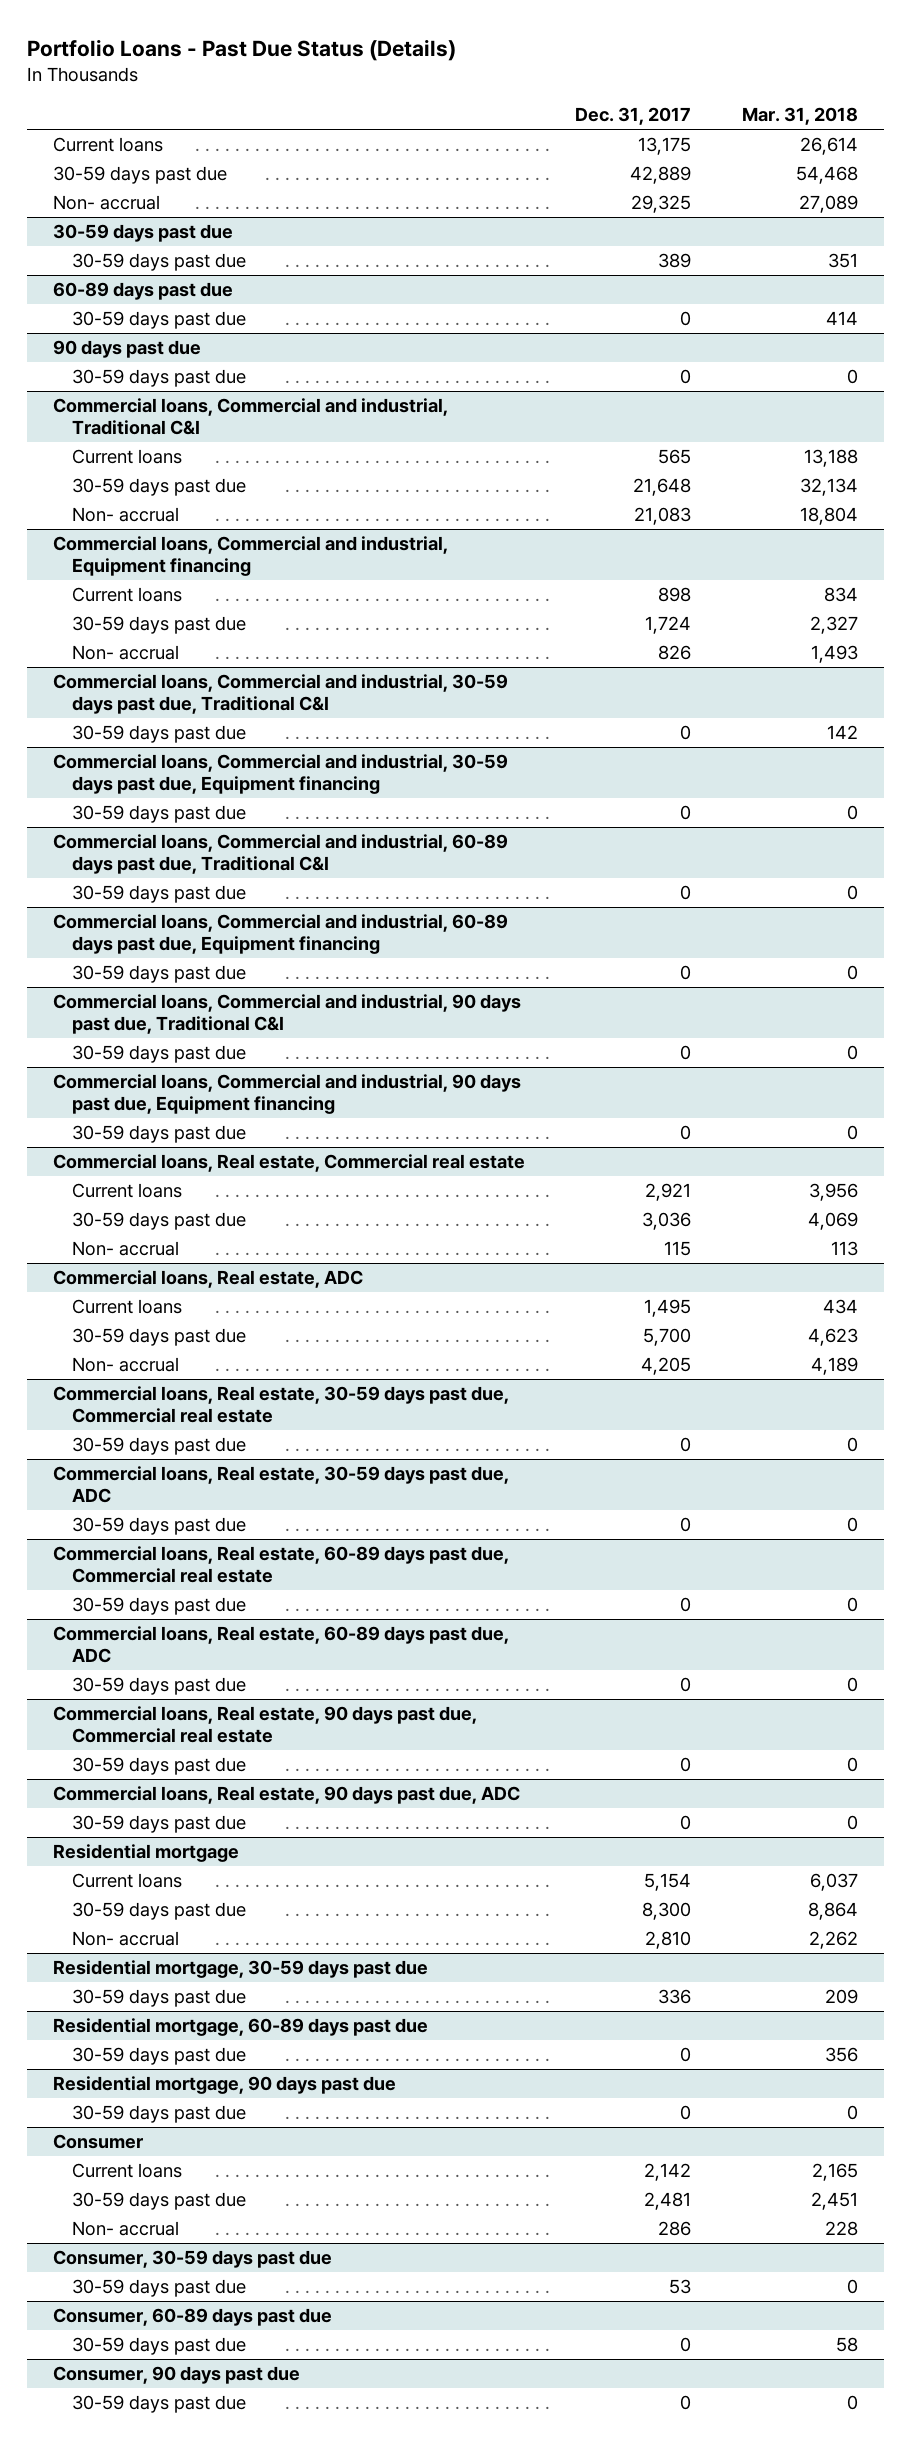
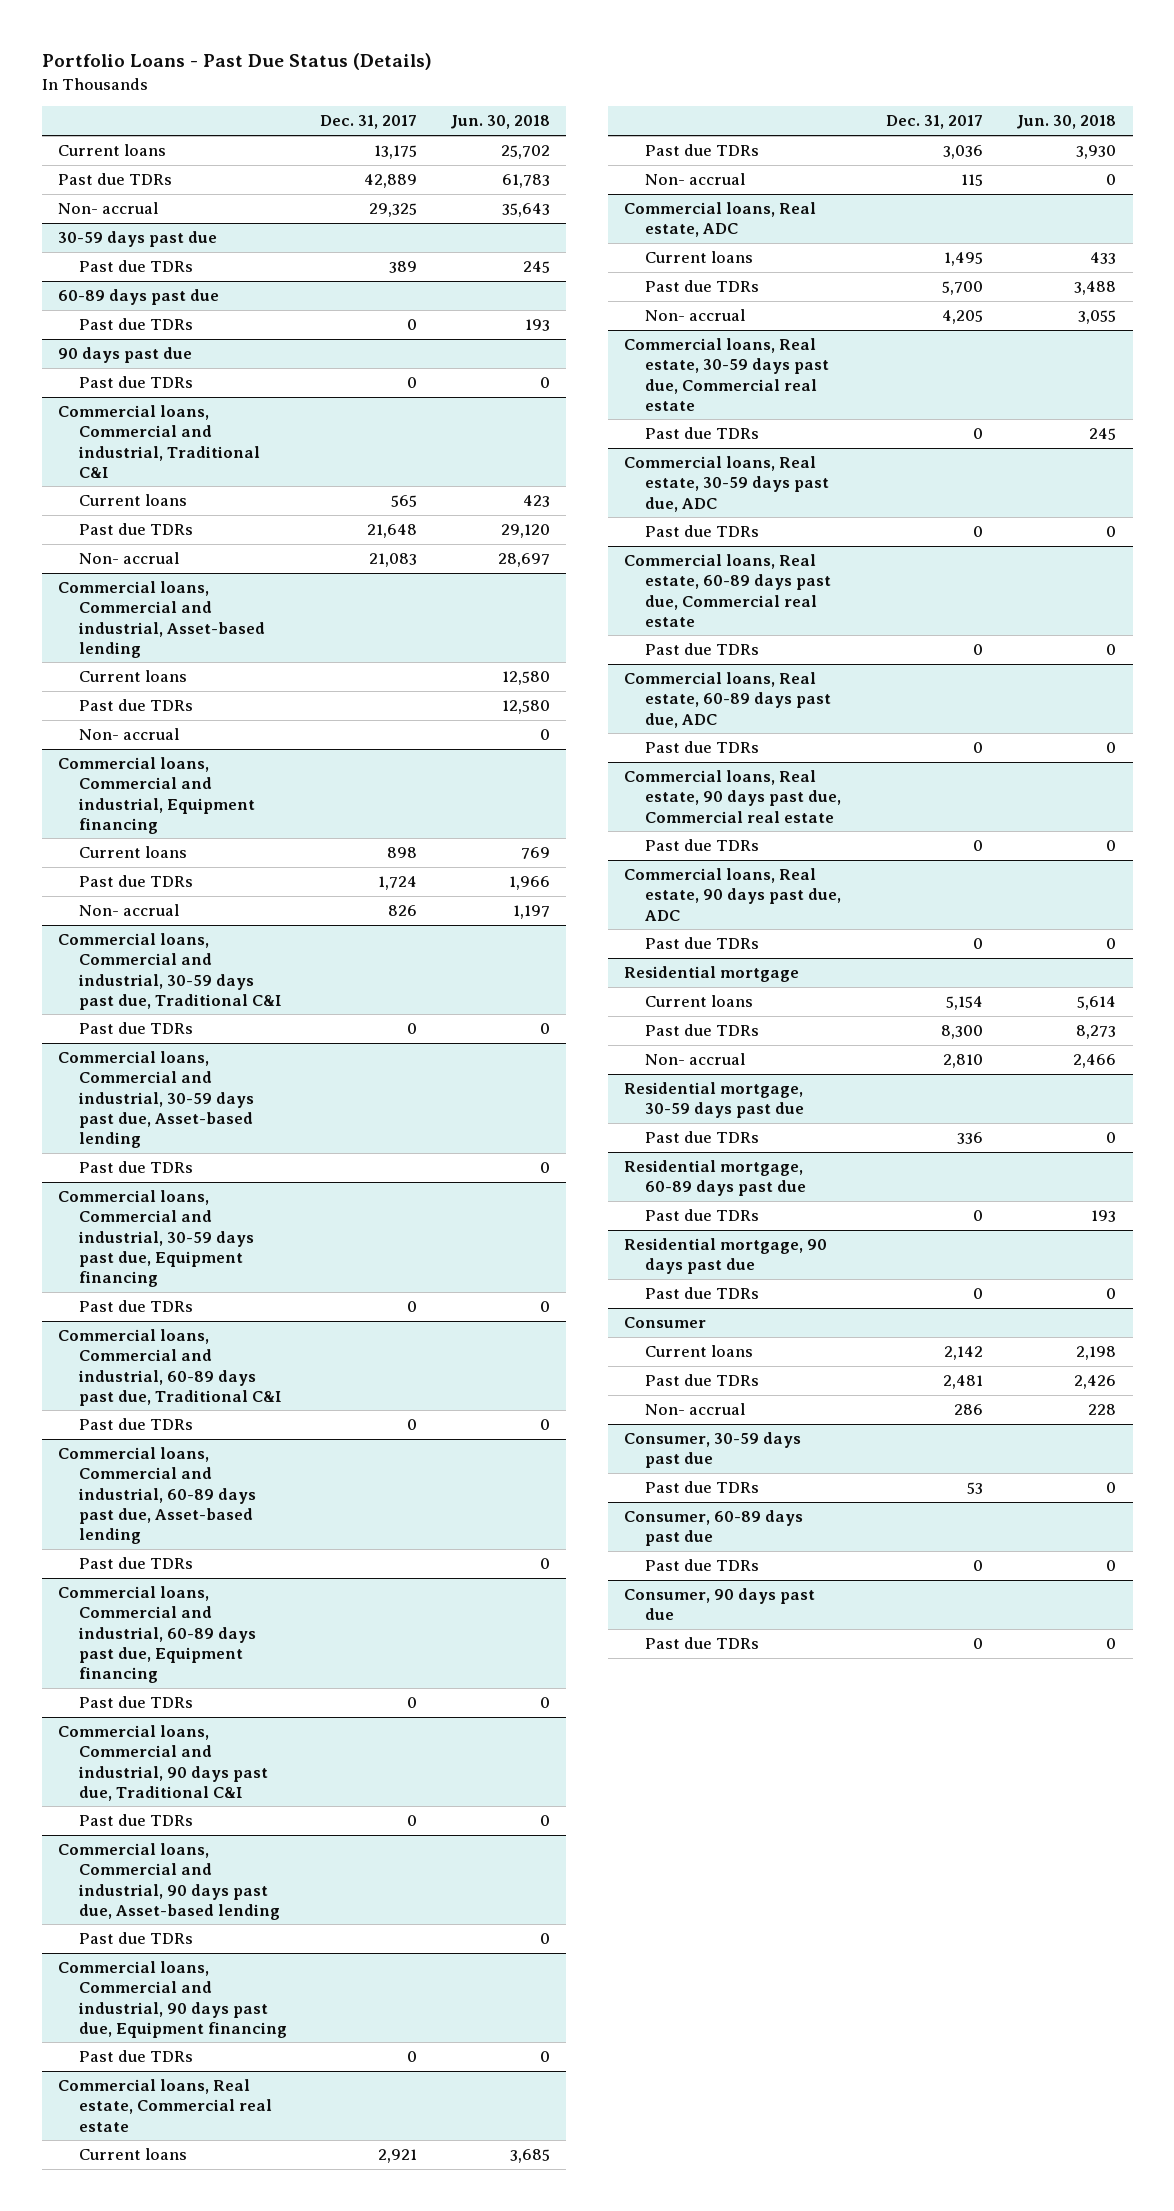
[742,106,859,125] Mar. 31, 2018 -> none
none -> [449,115,550,130] Jun. 30, 2018
[52,166,227,185] 30-59 days past due -> [58,173,173,186] Past due TDRs
[71,253,246,272] 30-59 days past due -> [78,260,193,273] Past due TDRs
[71,311,246,330] 30-59 days past due -> [78,318,193,331] Past due TDRs
[71,369,246,388] 30-59 days past due -> [78,376,193,389] Past due TDRs
[71,478,246,497] 30-59 days past due -> [78,523,193,536] Past due TDRs
none -> [58,581,265,658] Commercial loans, Commercial and industrial, Asset-based lending
none -> [78,670,187,683] Current loans
none -> [78,699,193,712] Past due TDRs
none -> [78,728,179,741] Non- accrual
[71,616,246,635] 30-59 days past due -> [78,875,193,888] Past due TDRs
[71,725,246,744] 30-59 days past due -> [78,1022,193,1035] Past due TDRs
none -> [58,1051,254,1149] Commercial loans, Commercial and industrial, 30-59 days past due, Asset-based lending
none -> [78,1161,193,1174] Past due TDRs
[71,805,246,824] 30-59 days past due -> [78,1300,193,1313] Past due TDRs
[71,885,246,904] 30-59 days past due -> [78,1418,193,1431] Past due TDRs
none -> [58,1447,256,1545] Commercial loans, Commercial and industrial, 60-89 days past due, Asset-based lending
none -> [78,1557,193,1570] Past due TDRs
[71,965,246,984] 30-59 days past due -> [78,1696,193,1709] Past due TDRs
[71,1045,246,1064] 30-59 days past due -> [78,1814,193,1827] Past due TDRs
none -> [58,1843,280,1920] Commercial loans, Commercial and industrial, 90 days past due, Asset-based lending
none -> [78,1932,193,1945] Past due TDRs
[71,1125,246,1144] 30-59 days past due -> [78,2050,193,2063] Past due TDRs
[71,1212,246,1231] 30-59 days past due -> [645,144,760,157] Past due TDRs
[71,1328,246,1347] 30-59 days past due -> [645,280,760,293] Past due TDRs
[71,1437,246,1456] 30-59 days past due -> [645,427,760,440] Past due TDRs
[71,1517,246,1536] 30-59 days past due -> [645,525,760,538] Past due TDRs
[71,1597,246,1616] 30-59 days past due -> [645,643,760,656] Past due TDRs
[71,1677,246,1696] 30-59 days past due -> [645,741,760,754] Past due TDRs
[71,1757,246,1776] 30-59 days past due -> [645,839,760,852] Past due TDRs
[71,1815,246,1834] 30-59 days past due -> [645,937,760,950] Past due TDRs
[71,1902,246,1921] 30-59 days past due -> [645,1024,760,1037] Past due TDRs
[71,1989,246,2008] 30-59 days past due -> [645,1131,760,1144] Past due TDRs
[71,2047,246,2066] 30-59 days past due -> [645,1209,760,1222] Past due TDRs
[71,2105,246,2124] 30-59 days past due -> [645,1287,760,1300] Past due TDRs
[71,2192,246,2211] 30-59 days past due -> [645,1374,760,1387] Past due TDRs
[71,2279,246,2298] 30-59 days past due -> [645,1481,760,1494] Past due TDRs
[71,2337,246,2356] 30-59 days past due -> [645,1559,760,1572] Past due TDRs
[71,2395,246,2414] 30-59 days past due -> [645,1637,760,1650] Past due TDRs

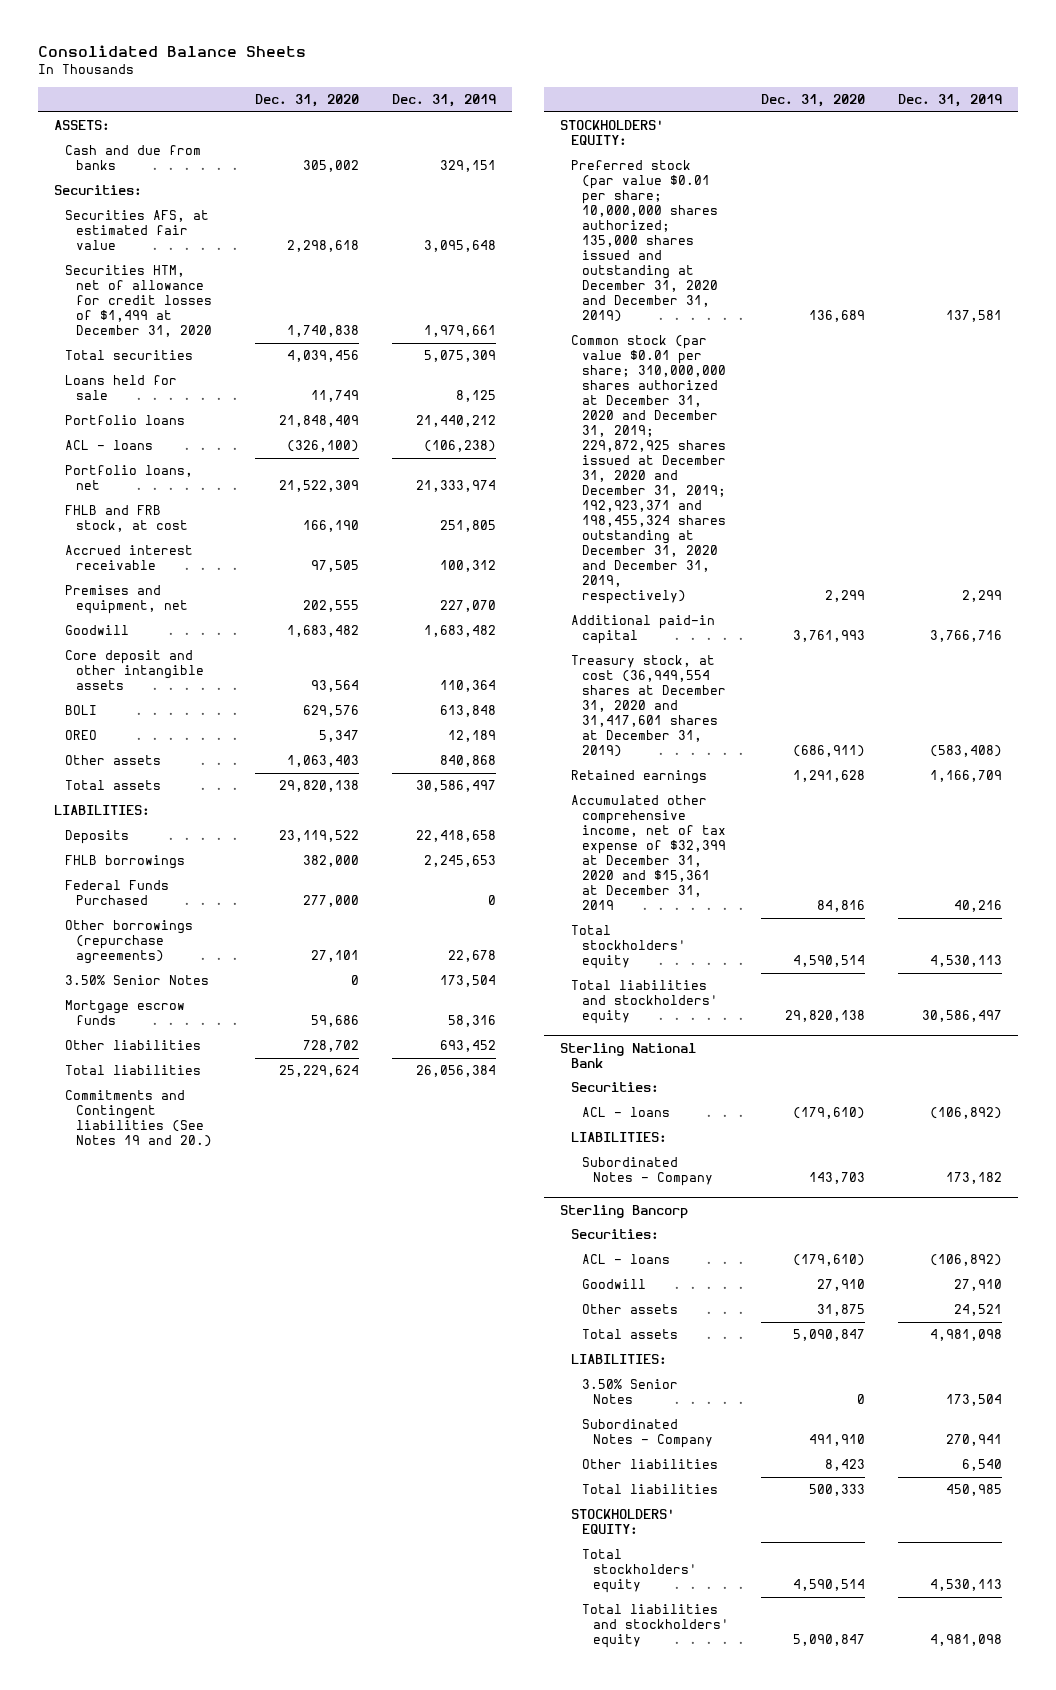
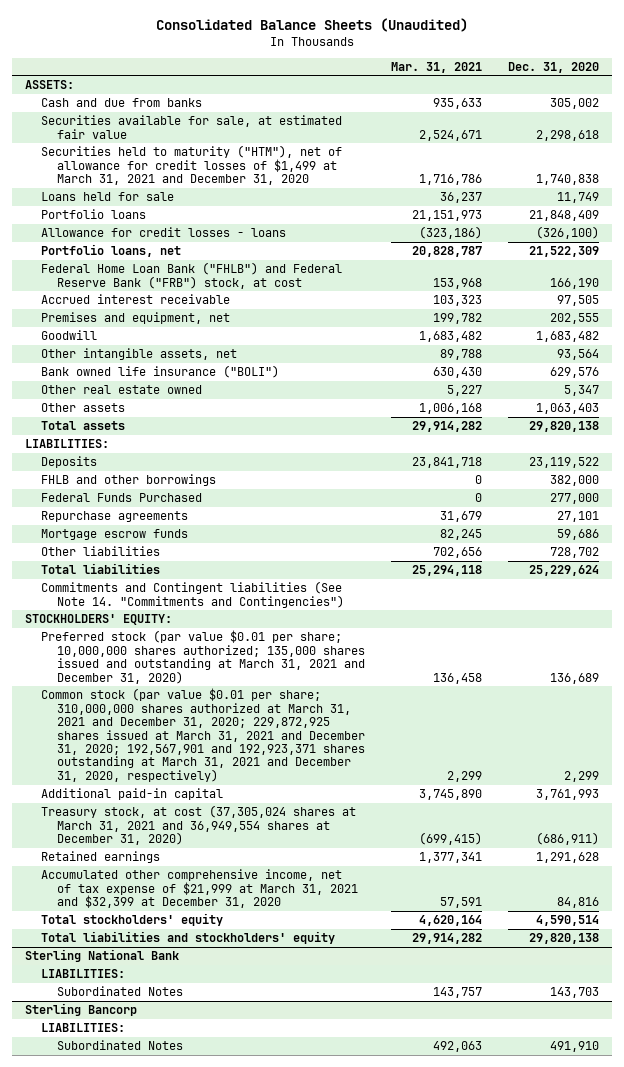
[37,45,306,58] Consolidated Balance Sheets -> [156,18,469,33] Consolidated Balance Sheets (Unaudited)
[391,94,496,108] Dec. 31, 2019 -> none
none -> [391,61,483,73] Mar. 31, 2021
[53,185,142,196] Securities: -> none
[64,350,193,361] Total securities -> none
[64,210,209,251] Securities AFS, at estimated fair value -> [41,115,343,139] Securities available for sale, at estimated fair value
[64,265,213,338] Securities HTM, net of allowance for credit losses of $1,499 at December 31, 2020 -> [41,145,343,186] Securities held to maturity ("HTM"), net of allowance for credit losses of $1,499 at March 31, 2021 and December 31, 2020
[64,440,153,451] ACL - loans -> [41,227,287,238] Allowance for credit losses - loans
[64,505,189,533] FHLB and FRB stock, at cost -> [41,262,343,289] Federal Home Loan Bank ("FHLB") and Federal Reserve Bank ("FRB") stock, at cost
[64,650,205,691] Core deposit and other intangible assets -> [41,348,238,361] Other intangible assets, net
[64,705,97,716] BOLI -> [41,365,280,379] Bank owned life insurance ("BOLI")
[64,730,97,741] OREO -> [41,385,203,395] Other real estate owned
[64,855,185,870] FHLB borrowings -> [41,474,217,487] FHLB and other borrowings
[64,975,209,986] 3.50% Senior Notes -> none
[64,920,193,965] Other borrowings (repurchase agreements) -> [41,511,189,523] Repurchase agreements
[64,1090,213,1148] Commitments and Contingent liabilities (See Notes 19 and 20.) -> [41,581,345,608] Commitments and Contingent liabilities (See Note 14. "Commitments and Contingencies")
[570,160,718,323] Preferred stock (par value $0.01 per share; 10,000,000 shares authorized; 135,000 shares issued and outstanding at December 31, 2020 and December 31, 2019) -> [41,630,366,684] Preferred stock (par value $0.01 per share; 10,000,000 shares authorized; 135,000 shares issued and outstanding at March 31, 2021 and December 31, 2020)
[570,335,726,605] Common stock (par value $0.01 per share; 310,000,000 shares authorized at December 31, 2020 and December 31, 2019; 229,872,925 shares issued at December 31, 2020 and December 31, 2019; 192,923,371 and 198,455,324 shares outstanding at December 31, 2020 and December 31, 2019, respectively) -> [41,688,366,782] Common stock (par value $0.01 per share; 310,000,000 shares authorized at March 31, 2021 and December 31, 2020; 229,872,925 shares issued at March 31, 2021 and December 31, 2020; 192,567,901 and 192,923,371 shares outstanding at March 31, 2021 and December 31, 2020, respectively)
[570,655,726,758] Treasury stock, at cost (36,949,554 shares at December 31, 2020 and 31,417,601 shares at December 31, 2019) -> [41,805,357,846] Treasury stock, at cost (37,305,024 shares at March 31, 2021 and 36,949,554 shares at December 31, 2020)
[570,795,726,911] Accumulated other comprehensive income, net of tax expense of $32,399 at December 31, 2020 and $15,361 at December 31, 2019 -> [41,869,359,909] Accumulated other comprehensive income, net of tax expense of $21,999 at March 31, 2021 and $32,399 at December 31, 2020
[570,1082,659,1093] Securities: -> none
[581,1107,670,1118] ACL - loans -> none
[581,1157,713,1187] Subordinated Notes - Company -> [57,986,184,997] Subordinated Notes
[570,1229,659,1240] Securities: -> none
[581,1254,670,1265] ACL - loans -> none
[581,1279,646,1290] Goodwill -> none
[581,1304,678,1315] Other assets -> none
[581,1329,678,1340] Total assets -> none
[581,1379,678,1405] 3.50% Senior Notes -> none
[581,1459,718,1470] Other liabilities -> none
[581,1484,718,1495] Total liabilities -> none
[570,1509,675,1535] STOCKHOLDERS' EQUITY: -> none
[581,1549,697,1594] Total stockholders' equity -> none
[581,1604,729,1649] Total liabilities and stockholders' equity -> none
[581,1419,713,1449] Subordinated Notes - Company -> [57,1040,184,1051] Subordinated Notes

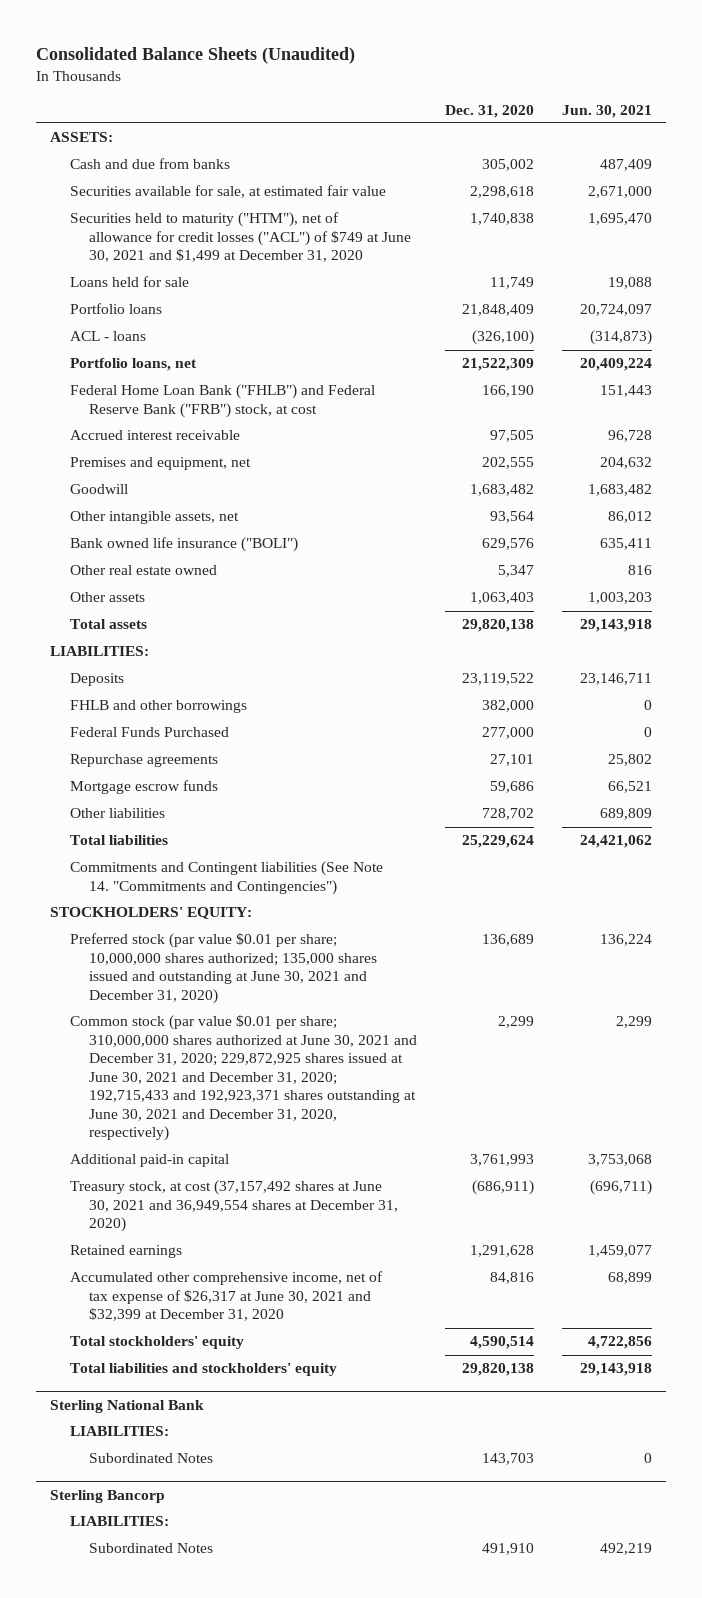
[391,61,483,73] Mar. 31, 2021 -> none
none -> [561,104,652,118] Jun. 30, 2021
[41,145,343,186] Securities held to maturity ("HTM"), net of allowance for credit losses of $1,499 at March 31, 2021 and December 31, 2020 -> [69,212,411,263] Securities held to maturity ("HTM"), net of allowance for credit losses ("ACL") of $749 at June 30, 2021 and $1,499 at December 31, 2020
[41,227,287,238] Allowance for credit losses - loans -> [69,331,146,342] ACL - loans
[41,630,366,684] Preferred stock (par value $0.01 per share; 10,000,000 shares authorized; 135,000 shares issued and outstanding at March 31, 2021 and December 31, 2020) -> [69,933,377,1004] Preferred stock (par value $0.01 per share; 10,000,000 shares authorized; 135,000 shares issued and outstanding at June 30, 2021 and December 31, 2020)
[41,688,366,782] Common stock (par value $0.01 per share; 310,000,000 shares authorized at March 31, 2021 and December 31, 2020; 229,872,925 shares issued at March 31, 2021 and December 31, 2020; 192,567,901 and 192,923,371 shares outstanding at March 31, 2021 and December 31, 2020, respectively) -> [69,1015,417,1142] Common stock (par value $0.01 per share; 310,000,000 shares authorized at June 30, 2021 and December 31, 2020; 229,872,925 shares issued at June 30, 2021 and December 31, 2020; 192,715,433 and 192,923,371 shares outstanding at June 30, 2021 and December 31, 2020, respectively)
[41,805,357,846] Treasury stock, at cost (37,305,024 shares at March 31, 2021 and 36,949,554 shares at December 31, 2020) -> [69,1180,398,1233] Treasury stock, at cost (37,157,492 shares at June 30, 2021 and 36,949,554 shares at December 31, 2020)
[41,869,359,909] Accumulated other comprehensive income, net of tax expense of $21,999 at March 31, 2021 and $32,399 at December 31, 2020 -> [69,1271,383,1322] Accumulated other comprehensive income, net of tax expense of $26,317 at June 30, 2021 and $32,399 at December 31, 2020

